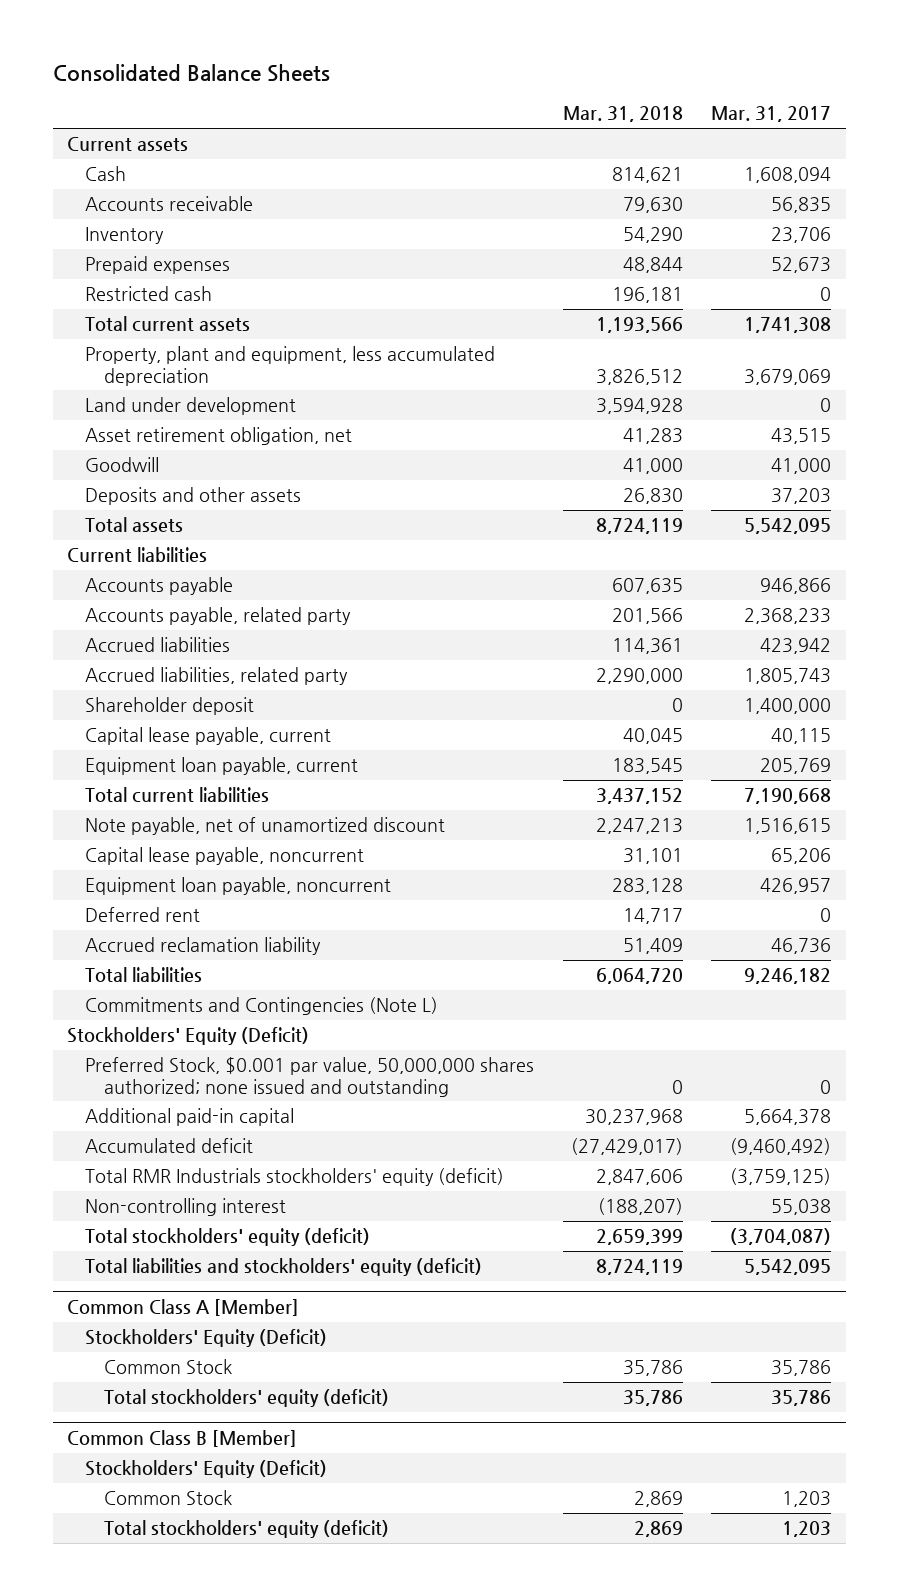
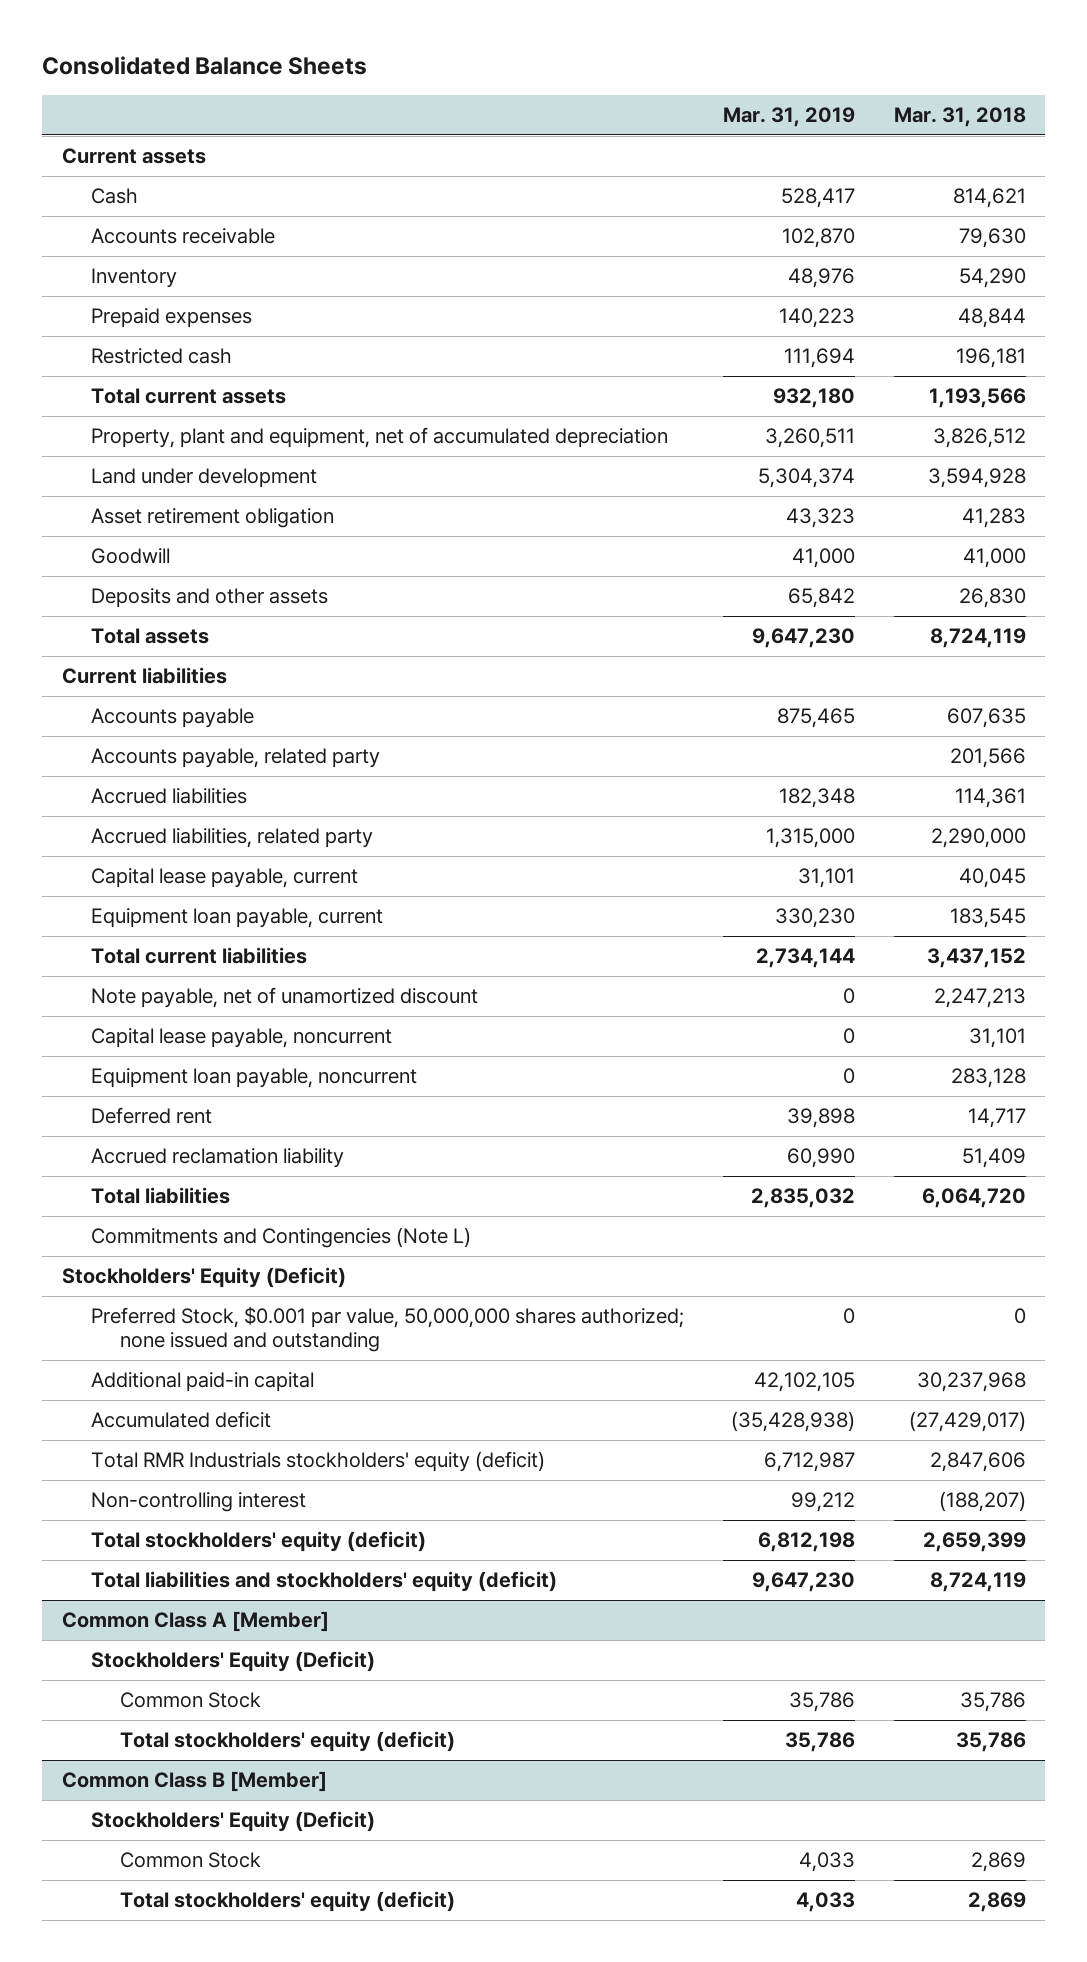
[711,106,832,123] Mar. 31, 2017 -> none
none -> [722,107,855,128] Mar. 31, 2019
[85,346,496,386] Property, plant and equipment, less accumulated depreciation -> [91,427,669,449] Property, plant and equipment, net of accumulated depreciation
[85,427,353,446] Asset retirement obligation, net -> [91,508,335,529] Asset retirement obligation
[85,697,255,716] Shareholder deposit -> none

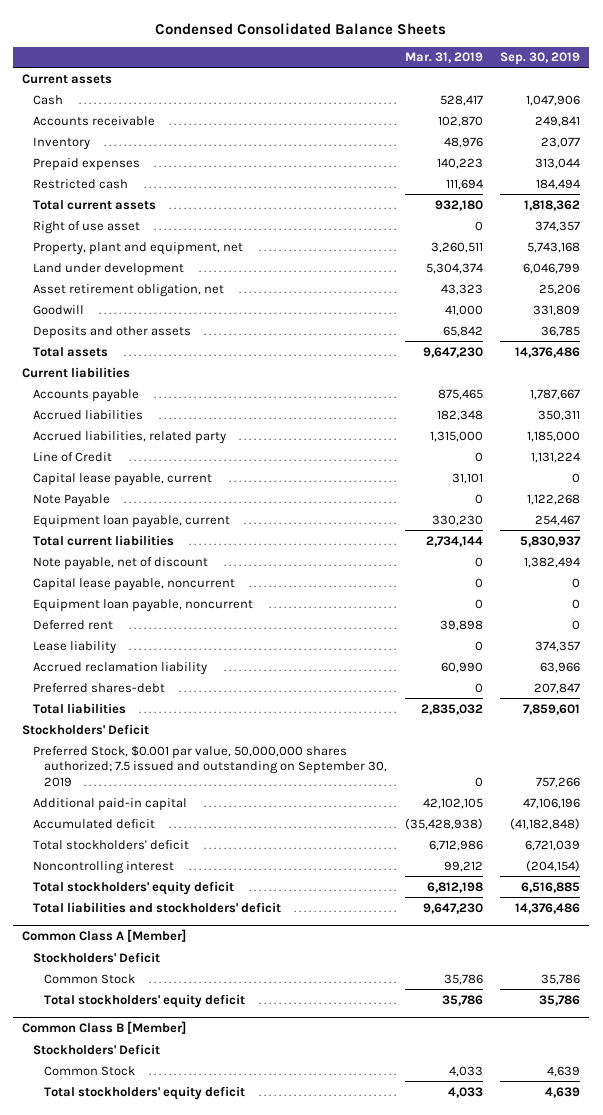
[42,56,368,76] Consolidated Balance Sheets -> [155,22,447,35] Condensed Consolidated Balance Sheets
[893,107,1026,128] Mar. 31, 2018 -> none
none -> [500,52,581,66] Sep. 30, 2019
none -> [33,220,141,234] Right of use asset
[91,427,669,449] Property, plant and equipment, net of accumulated depreciation -> [33,241,244,255] Property, plant and equipment, net
[91,508,335,529] Asset retirement obligation -> [33,283,225,297] Asset retirement obligation, net
[91,748,381,769] Accounts payable, related party -> none
none -> [33,451,113,462] Line of Credit
none -> [33,493,111,507] Note Payable
[91,987,479,1009] Note payable, net of unamortized discount -> [33,556,209,570] Note payable, net of discount
none -> [33,640,117,654] Lease liability
none -> [33,682,166,693] Preferred shares-debt
[91,1227,472,1249] Commitments and Contingencies (Note L) -> none
[61,1267,346,1289] Stockholders' Equity (Deficit) -> [22,723,150,735] Stockholders' Deficit
[91,1306,685,1353] Preferred Stock, $0.001 par value, 50,000,000 shares authorized; none issued and outstanding -> [33,744,388,787] Preferred Stock, $0.001 par value, 50,000,000 shares authorized; 7.5 issued and outstanding on September 30, 2019
[91,1451,546,1473] Total RMR Industrials stockholders' equity (deficit) -> [33,839,190,850] Total stockholders' deficit
[763,1452,855,1473] 6,712,987 -> [428,839,483,851] 6,712,986
[91,1492,307,1513] Non-controlling interest -> [33,860,175,874] Noncontrolling interest
[91,1531,427,1553] Total stockholders' equity (deficit) -> [33,880,235,895] Total stockholders' equity deficit
[91,1571,558,1593] Total liabilities and stockholders' equity (deficit) -> [33,901,282,913] Total liabilities and stockholders' deficit
[91,1651,376,1673] Stockholders' Equity (Deficit) -> [33,951,161,963] Stockholders' Deficit
[120,1731,456,1753] Total stockholders' equity (deficit) -> [44,993,246,1008] Total stockholders' equity deficit
[91,1811,376,1833] Stockholders' Equity (Deficit) -> [33,1043,161,1055] Stockholders' Deficit
[120,1891,456,1913] Total stockholders' equity (deficit) -> [44,1085,246,1100] Total stockholders' equity deficit

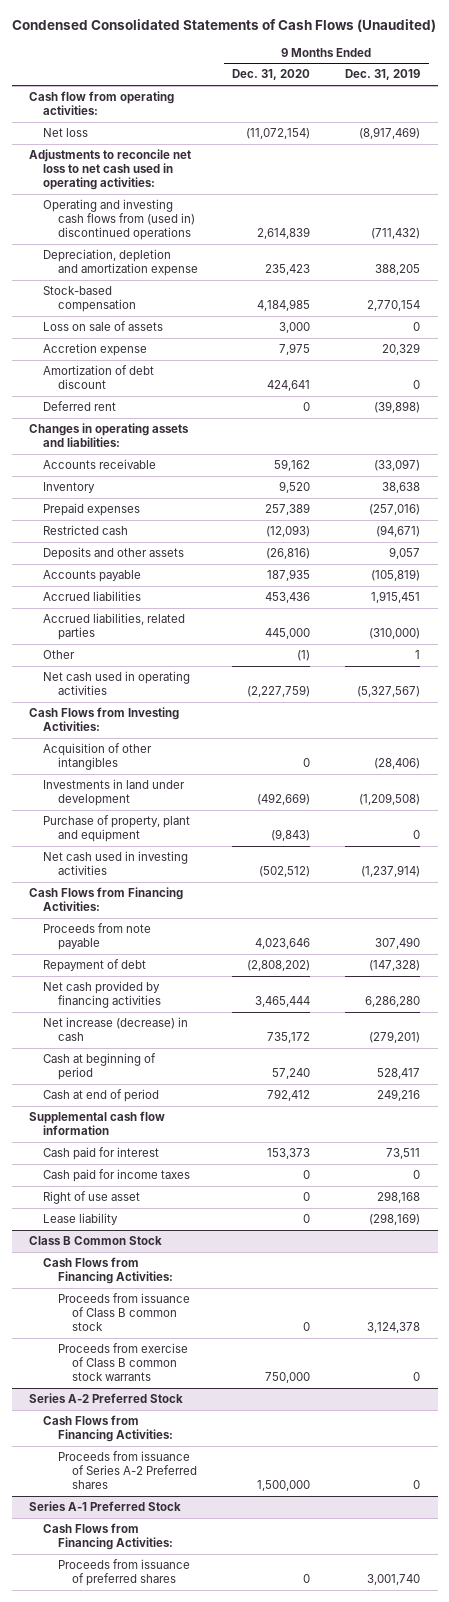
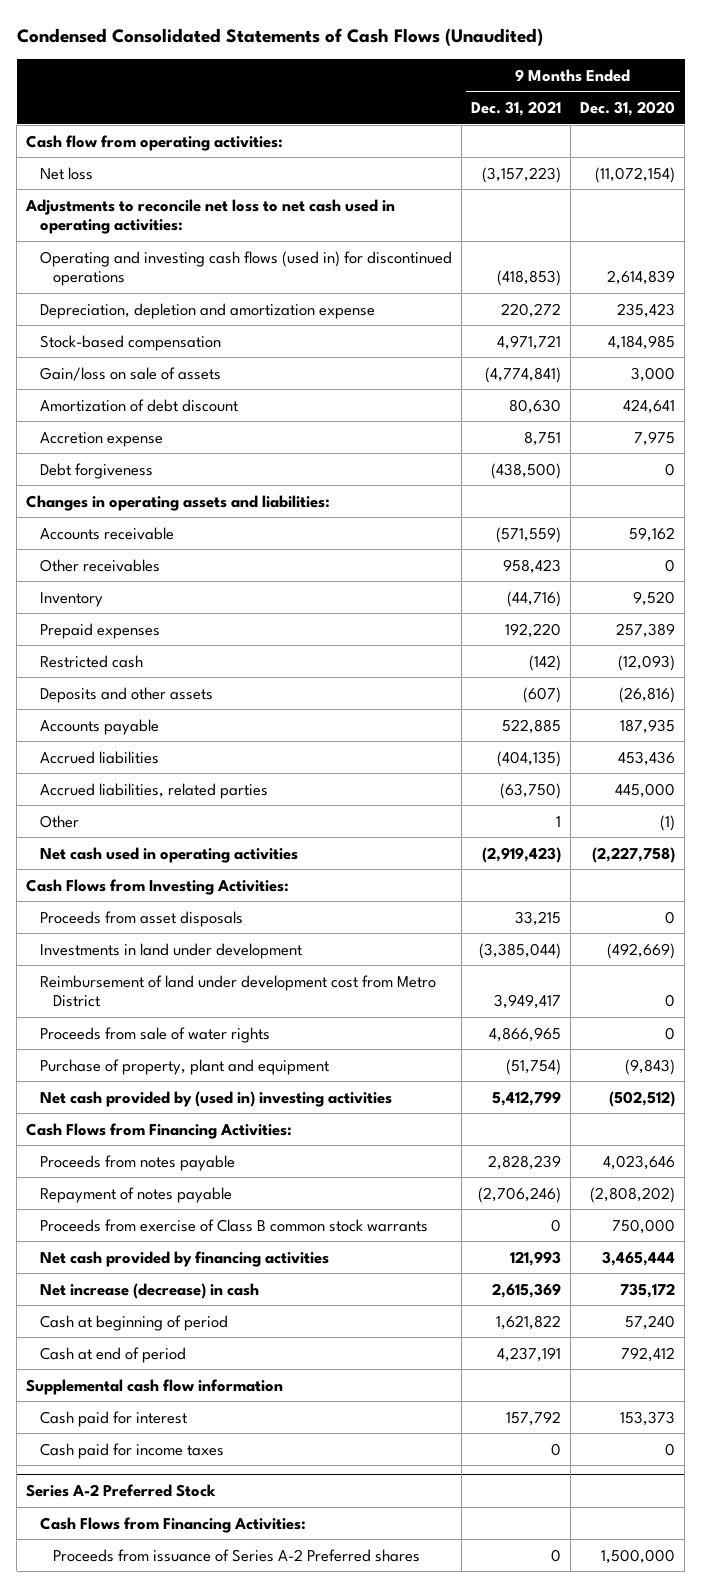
[345,69,421,81] Dec. 31, 2019 -> none
none -> [471,100,562,116] Dec. 31, 2021
[43,199,195,241] Operating and investing cash flows from (used in) discontinued operations -> [39,250,452,286] Operating and investing cash flows (used in) for discontinued operations
[43,321,164,332] Loss on sale of assets -> [39,366,221,381] Gain/loss on sale of assets
[43,401,117,412] Deferred rent -> none
[43,343,148,357] Accretion expense -> [39,431,163,447] Accretion expense
none -> [39,462,153,479] Debt forgiveness
none -> [39,558,160,572] Other receivables
[247,685,311,698] (2,227,759) -> [592,846,676,863] (2,227,758)
[43,743,153,771] Acquisition of other intangibles -> none
none -> [39,910,243,927] Proceeds from asset disposals
none -> [39,974,436,1007] Reimbursement of land under development cost from Metro District
none -> [39,1026,270,1043] Proceeds from sale of water rights
[43,851,189,876] Net cash used in investing activities -> [39,1090,392,1107] Net cash provided by (used in) investing activities
[43,923,152,951] Proceeds from note payable -> [39,1154,235,1171] Proceeds from notes payable
[43,959,147,973] Repayment of debt -> [39,1186,232,1203] Repayment of notes payable
none -> [39,1218,428,1232] Proceeds from exercise of Class B common stock warrants
[43,1191,141,1205] Right of use asset -> none
[43,1213,119,1226] Lease liability -> none
[28,1236,162,1246] Class B Common Stock -> none
[43,1257,173,1285] Cash Flows from Financing Activities: -> none
[57,1293,190,1332] Proceeds from issuance of Class B common stock -> none
[57,1343,188,1382] Proceeds from exercise of Class B common stock warrants -> none
[28,1501,181,1512] Series A-1 Preferred Stock -> none
[43,1523,173,1551] Cash Flows from Financing Activities: -> none
[57,1559,190,1587] Proceeds from issuance of preferred shares -> none

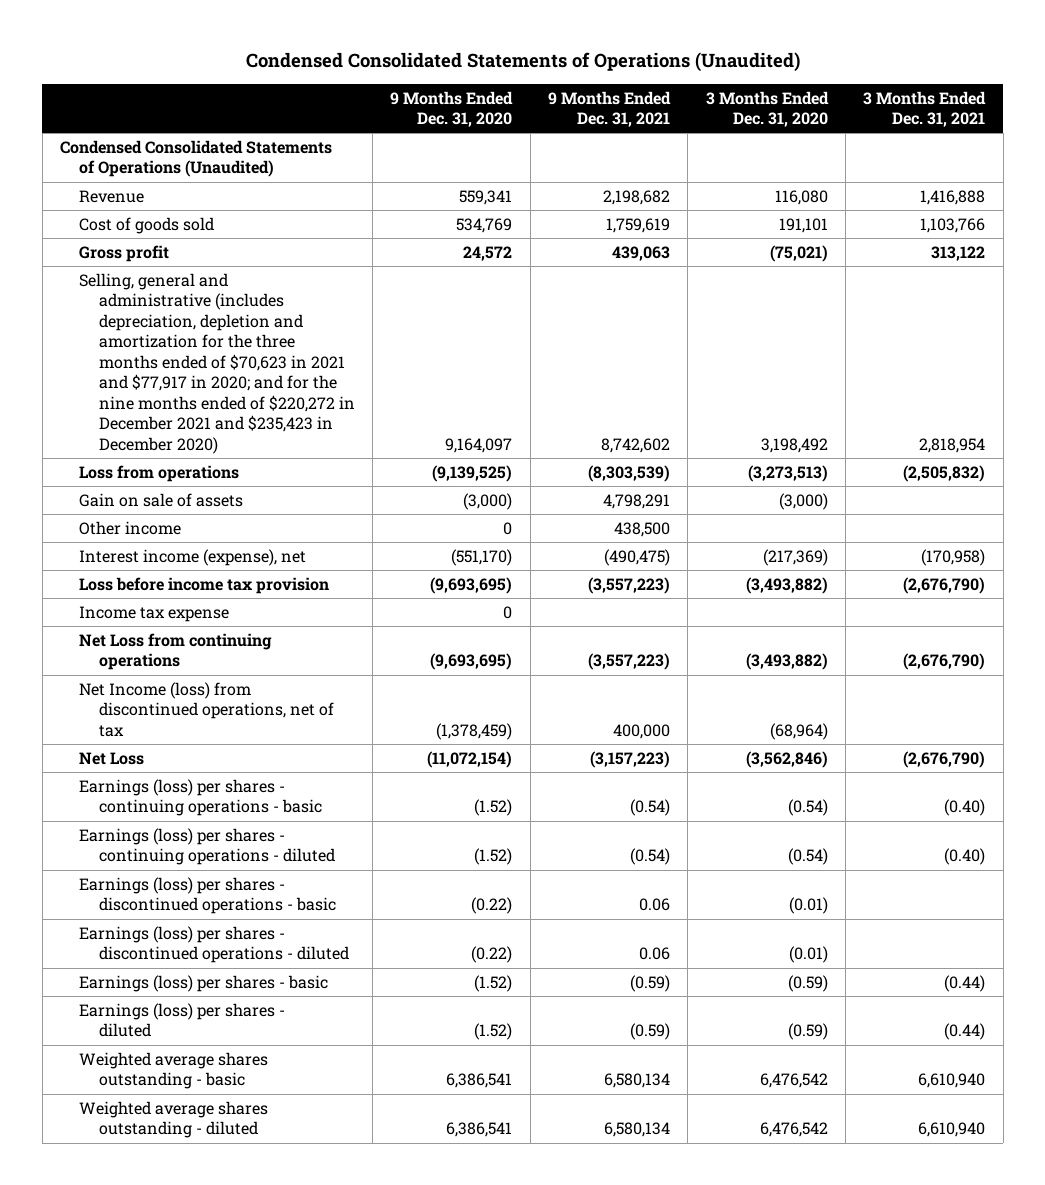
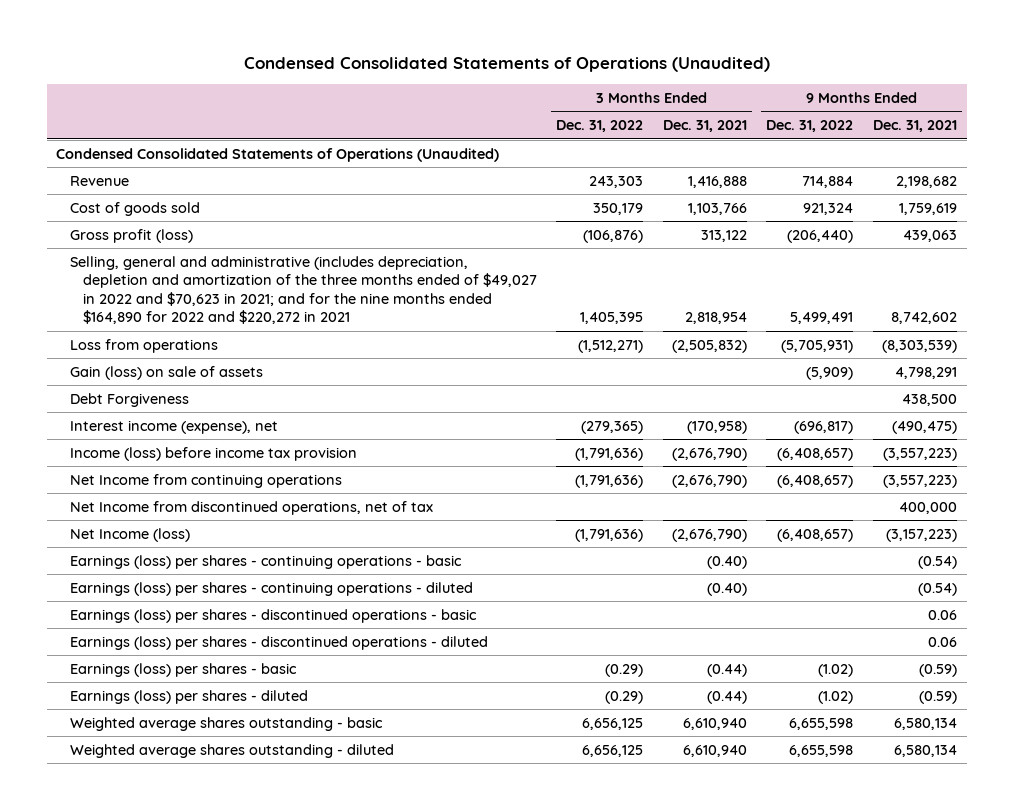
[390,90,514,127] 9 Months Ended Dec. 31, 2020 -> none
[705,90,829,127] 3 Months Ended Dec. 31, 2020 -> none
none -> [556,120,644,133] Dec. 31, 2022
none -> [766,120,854,133] Dec. 31, 2022
[79,244,170,262] Gross profit -> [69,228,193,243] Gross profit (loss)
[79,272,355,454] Selling, general and administrative (includes depreciation, depletion and amortization for the three months ended of $70,623 in 2021 and $77,917 in 2020; and for the nine months ended of $220,272 in December 2021 and $235,423 in December 2020) -> [69,255,537,325] Selling, general and administrative (includes depreciation, depletion and amortization of the three months ended of $49,027 in 2022 and $70,623 in 2021; and for the nine months ended $164,890 for 2022 and $220,272 in 2021
[79,492,244,507] Gain on sale of assets -> [69,365,263,380] Gain (loss) on sale of assets
[79,520,182,535] Other income -> [69,392,189,407] Debt Forgiveness
[79,605,230,622] Income tax expense -> none
[79,576,330,594] Loss before income tax provision -> [69,446,357,461] Income (loss) before income tax provision
[79,632,273,671] Net Loss from continuing operations -> [69,473,342,488] Net Income from continuing operations
[79,681,334,737] Net Income (loss) from discontinued operations, net of tax -> [69,500,433,515] Net Income from discontinued operations, net of tax
[79,751,145,765] Net Loss -> [69,527,190,542] Net Income (loss)

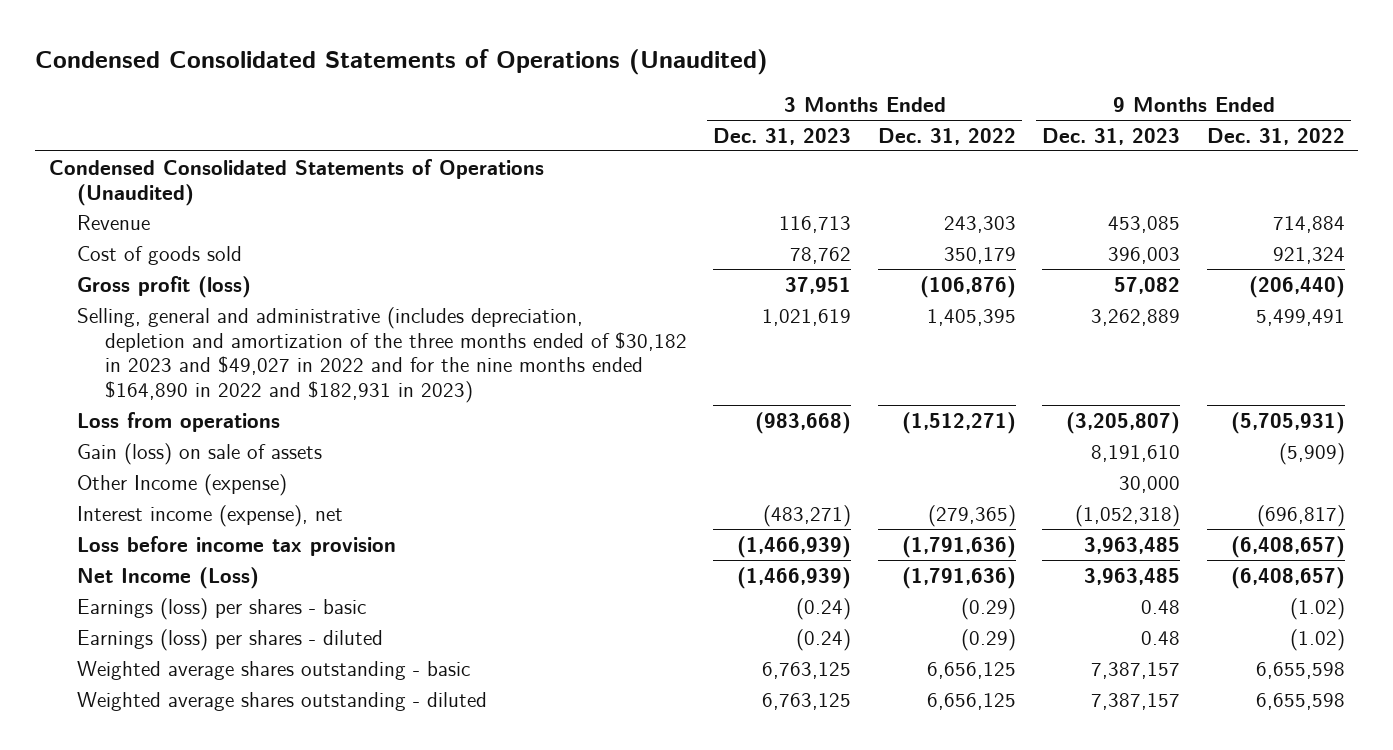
[662,120,747,133] Dec. 31, 2021 -> none
[872,120,957,133] Dec. 31, 2021 -> none
none -> [713,127,852,145] Dec. 31, 2023
none -> [1042,127,1181,145] Dec. 31, 2023
[69,255,537,325] Selling, general and administrative (includes depreciation, depletion and amortization of the three months ended of $49,027 in 2022 and $70,623 in 2021; and for the nine months ended $164,890 for 2022 and $220,272 in 2021 -> [76,306,688,404] Selling, general and administrative (includes depreciation, depletion and amortization of the three months ended of $30,182 in 2023 and $49,027 in 2022 and for the nine months ended $164,890 in 2022 and $182,931 in 2023)
[69,392,189,407] Debt Forgiveness -> none
none -> [76,473,287,496] Other Income (expense)
[69,473,342,488] Net Income from continuing operations -> none
[69,500,433,515] Net Income from discontinued operations, net of tax -> none
[69,554,462,569] Earnings (loss) per shares - continuing operations - basic -> none
[69,581,473,596] Earnings (loss) per shares - continuing operations - diluted -> none
[69,608,477,623] Earnings (loss) per shares - discontinued operations - basic -> none
[69,635,488,650] Earnings (loss) per shares - discontinued operations - diluted -> none
[69,446,357,461] Income (loss) before income tax provision -> [76,535,396,556] Loss before income tax provision
[69,527,190,542] Net Income (loss) -> [76,566,259,589] Net Income (Loss)

